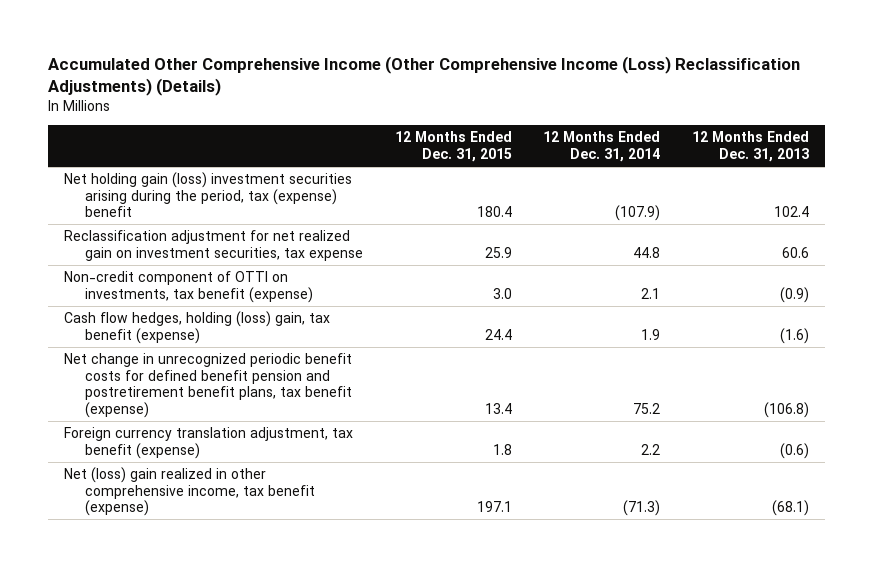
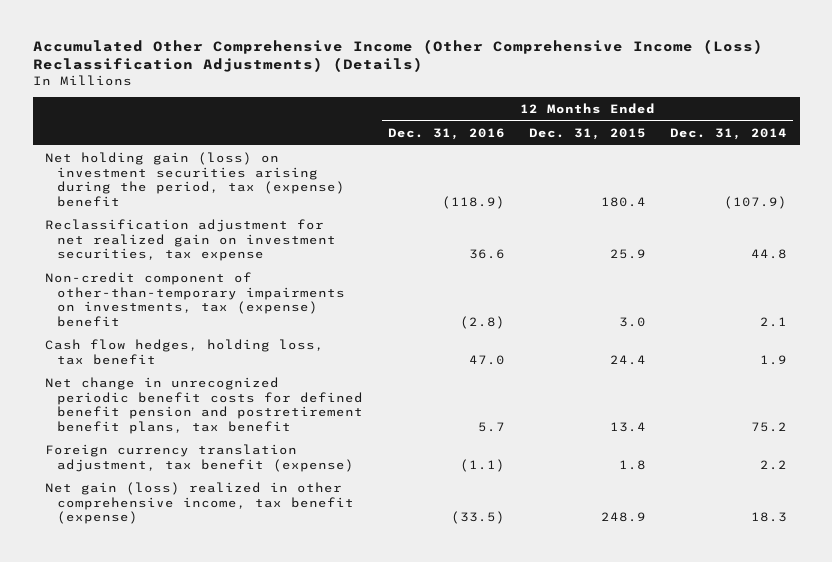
[692,131,810,163] 12 Months Ended Dec. 31, 2013 -> none
none -> [387,127,505,140] Dec. 31, 2016
[64,172,353,218] Net holding gain (loss) investment securities arising during the period, tax (expense) benefit -> [44,152,346,207] Net holding gain (loss) on investment securities arising during the period, tax (expense) benefit
[64,271,313,303] Non-credit component of OTTI on investments, tax benefit (expense) -> [44,272,346,327] Non-credit component of other-than-temporary impairments on investments, tax (expense) benefit
[64,311,331,344] Cash flow hedges, holding (loss) gain, tax benefit (expense) -> [44,339,324,365] Cash flow hedges, holding loss, tax benefit
[64,353,353,418] Net change in unrecognized periodic benefit costs for defined benefit pension and postretirement benefit plans, tax benefit (expense) -> [44,377,364,434] Net change in unrecognized periodic benefit costs for defined benefit pension and postretirement benefit plans, tax benefit
[64,467,315,517] Net (loss) gain realized in other comprehensive income, tax benefit (expense) -> [44,482,355,525] Net gain (loss) realized in other comprehensive income, tax benefit (expense)
[476,501,512,513] 197.1 -> [601,512,647,523] 248.9
[623,500,661,517] (71.3) -> [751,512,788,523] 18.3

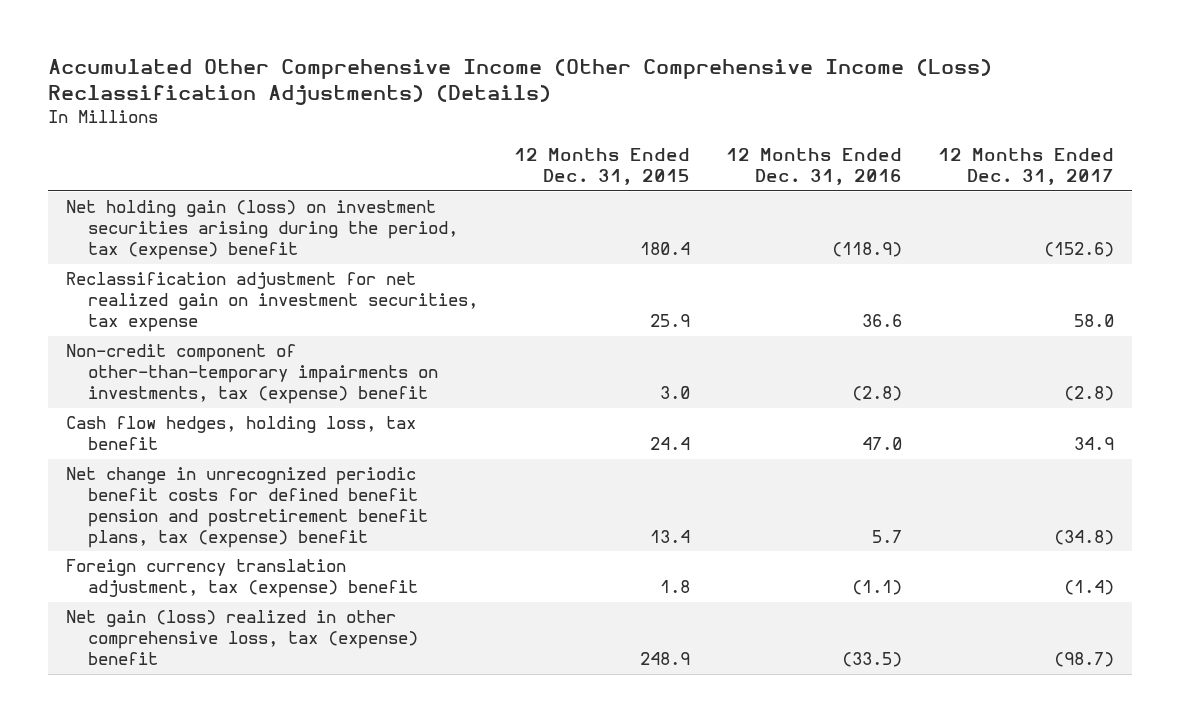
[670,127,788,140] Dec. 31, 2014 -> none
none -> [937,148,1114,185] 12 Months Ended Dec. 31, 2017
[44,377,364,434] Net change in unrecognized periodic benefit costs for defined benefit pension and postretirement benefit plans, tax benefit -> [65,467,429,548] Net change in unrecognized periodic benefit costs for defined benefit pension and postretirement benefit plans, tax (expense) benefit
[44,444,355,472] Foreign currency translation adjustment, tax benefit (expense) -> [65,559,419,599] Foreign currency translation adjustment, tax (expense) benefit
[44,482,355,525] Net gain (loss) realized in other comprehensive income, tax benefit (expense) -> [65,610,419,666] Net gain (loss) realized in other comprehensive loss, tax (expense) benefit

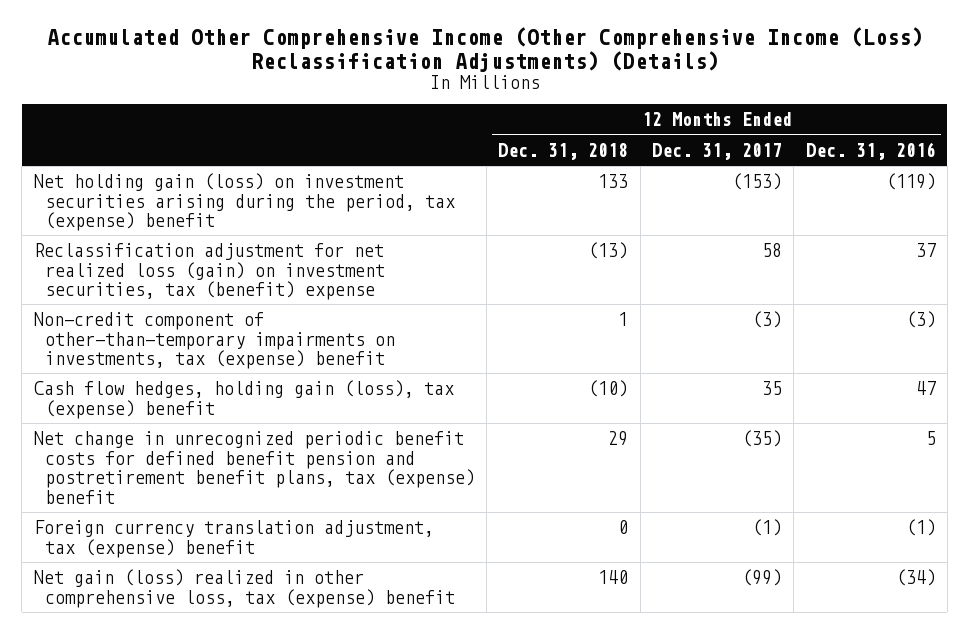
[514,148,691,185] 12 Months Ended Dec. 31, 2015 -> none
none -> [498,142,629,160] Dec. 31, 2018
[832,242,903,258] (118.9) -> [885,173,936,191] (119)
[1043,242,1114,258] (152.6) -> [731,173,782,191] (153)
[65,272,479,333] Reclassification adjustment for net realized gain on investment securities, tax expense -> [33,243,385,301] Reclassification adjustment for net realized loss (gain) on investment securities, tax (benefit) expense
[862,314,903,328] 36.6 -> [915,243,936,258] 37
[1073,314,1114,328] 58.0 -> [761,243,782,258] 58
[852,386,903,402] (2.8) -> [905,311,936,329] (3)
[1063,386,1114,402] (2.8) -> [751,311,782,329] (3)
[65,416,416,451] Cash flow hedges, holding loss, tax benefit -> [33,380,454,419] Cash flow hedges, holding gain (loss), tax (expense) benefit
[862,437,903,451] 47.0 -> [915,381,936,396] 47
[1073,437,1114,451] 34.9 -> [761,381,782,396] 35
[872,529,903,543] 5.7 -> [925,431,936,446] 5
[1053,529,1114,545] (34.8) -> [741,430,782,448] (35)
[852,580,903,596] (1.1) -> [905,519,936,537] (1)
[1063,580,1114,596] (1.4) -> [751,519,782,537] (1)
[842,652,903,668] (33.5) -> [895,569,936,587] (34)
[1053,652,1114,668] (98.7) -> [741,569,782,587] (99)

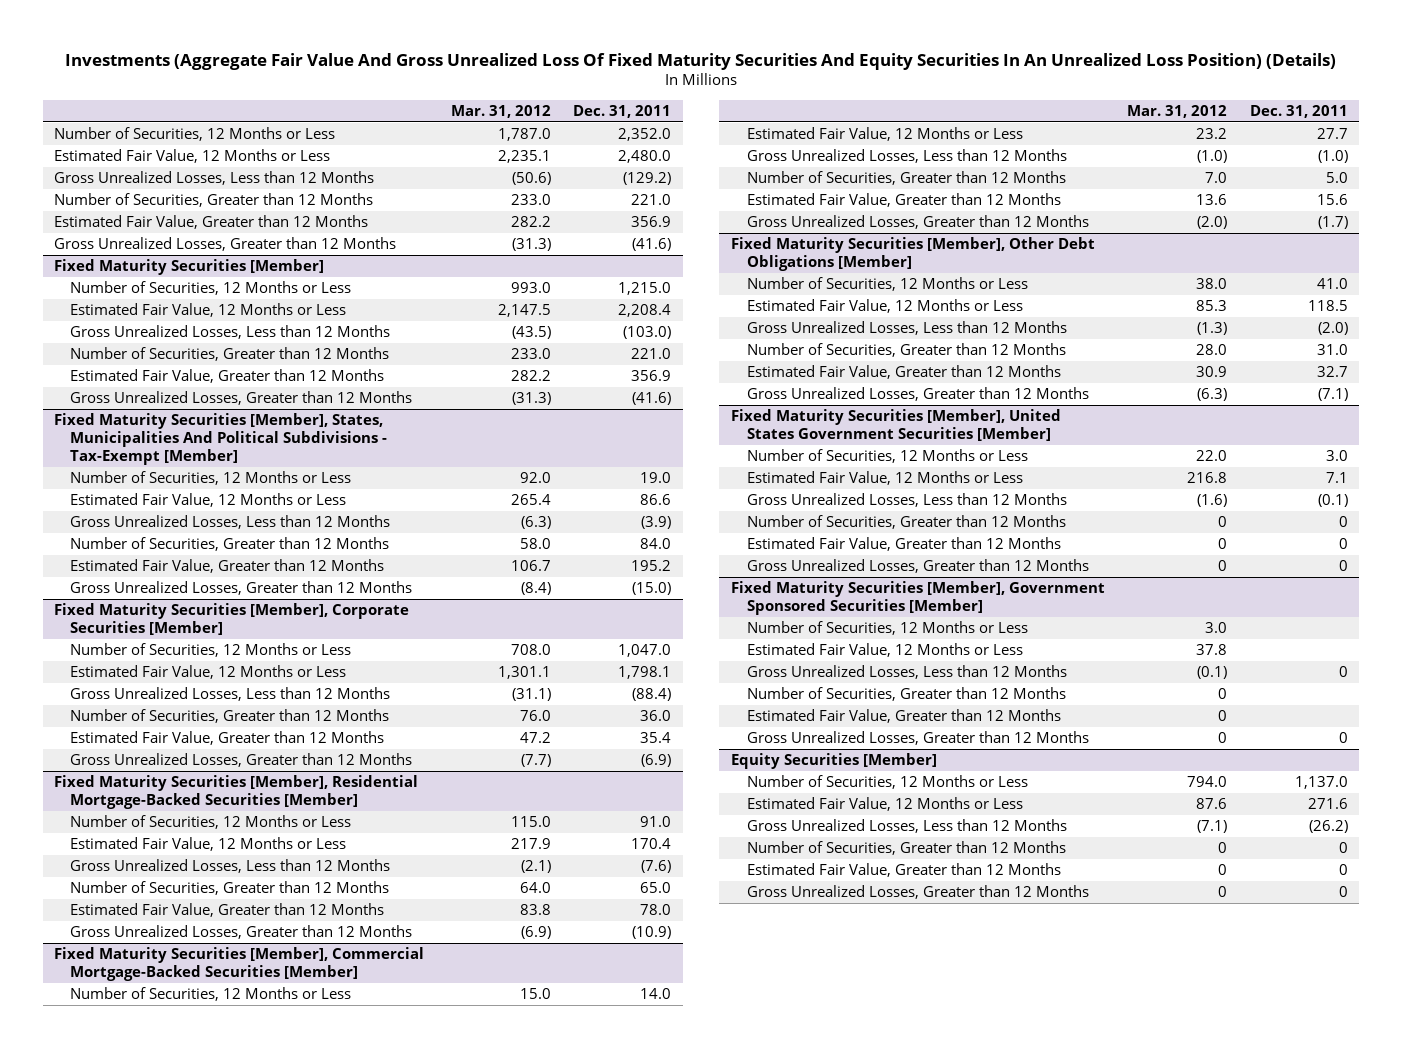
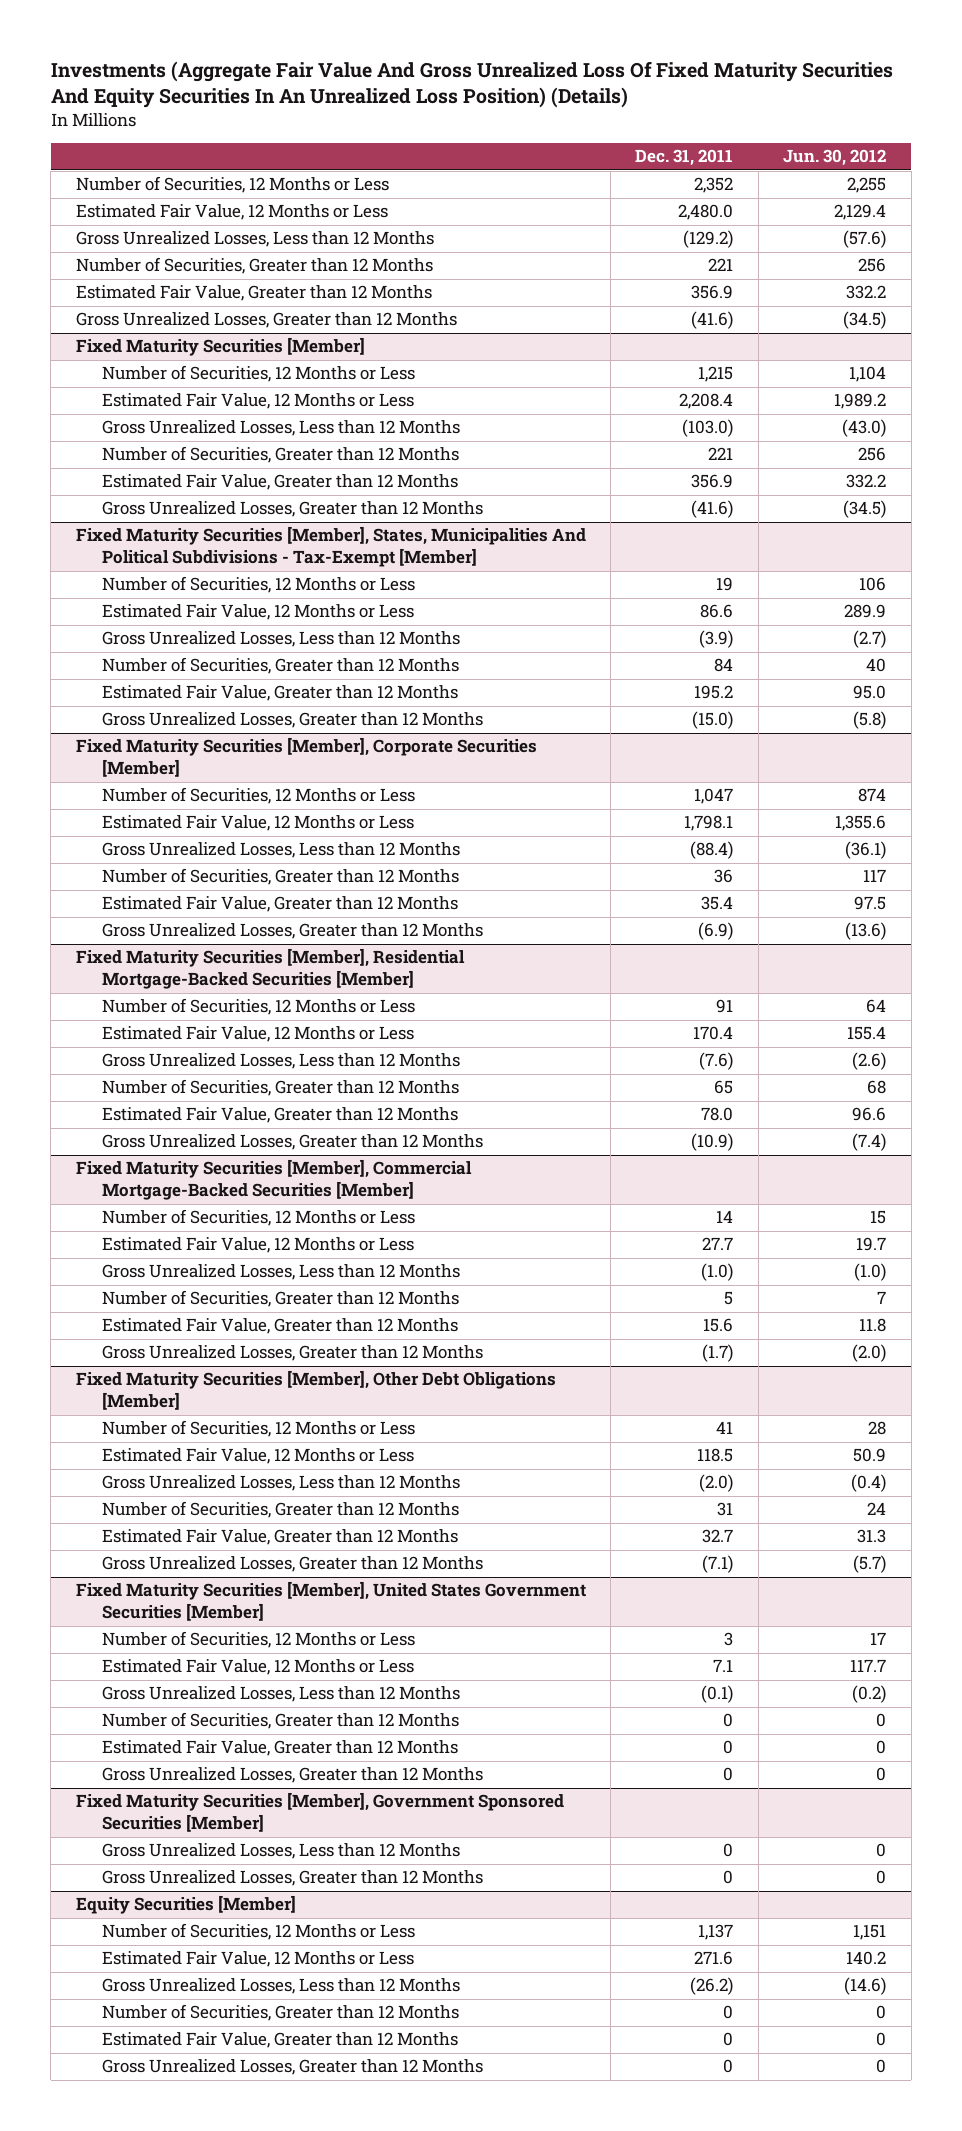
[450,105,551,119] Mar. 31, 2012 -> none
none -> [783,149,887,167] Jun. 30, 2012
[618,128,672,142] 2,352.0 -> [694,177,734,194] 2,352
[631,194,672,206] 221.0 -> [708,258,734,272] 221
[618,282,672,296] 1,215.0 -> [698,366,734,383] 1,215
[631,348,672,360] 221.0 -> [708,447,734,461] 221
[640,472,672,484] 19.0 -> [716,577,734,592] 19
[640,538,672,550] 84.0 -> [714,658,734,673] 84
[618,644,672,658] 1,047.0 -> [694,788,734,805] 1,047
[640,710,672,722] 36.0 -> [714,869,734,884] 36
[640,816,672,828] 91.0 -> [716,999,734,1014] 91
[640,882,672,894] 65.0 -> [714,1080,734,1095] 65
[640,988,672,1000] 14.0 -> [716,1210,734,1224] 14
[1325,172,1348,184] 5.0 -> [724,1291,734,1306] 5
[1316,278,1348,290] 41.0 -> [716,1421,734,1435] 41
[1316,344,1348,356] 31.0 -> [717,1502,734,1517] 31
[1325,450,1348,462] 3.0 -> [724,1632,734,1647] 3
[746,621,1028,636] Number of Securities, 12 Months or Less -> none
[746,643,1023,658] Estimated Fair Value, 12 Months or Less -> none
[746,687,1066,702] Number of Securities, Greater than 12 Months -> none
[746,709,1061,724] Estimated Fair Value, Greater than 12 Months -> none
[1294,776,1348,790] 1,137.0 -> [698,1924,734,1941] 1,137

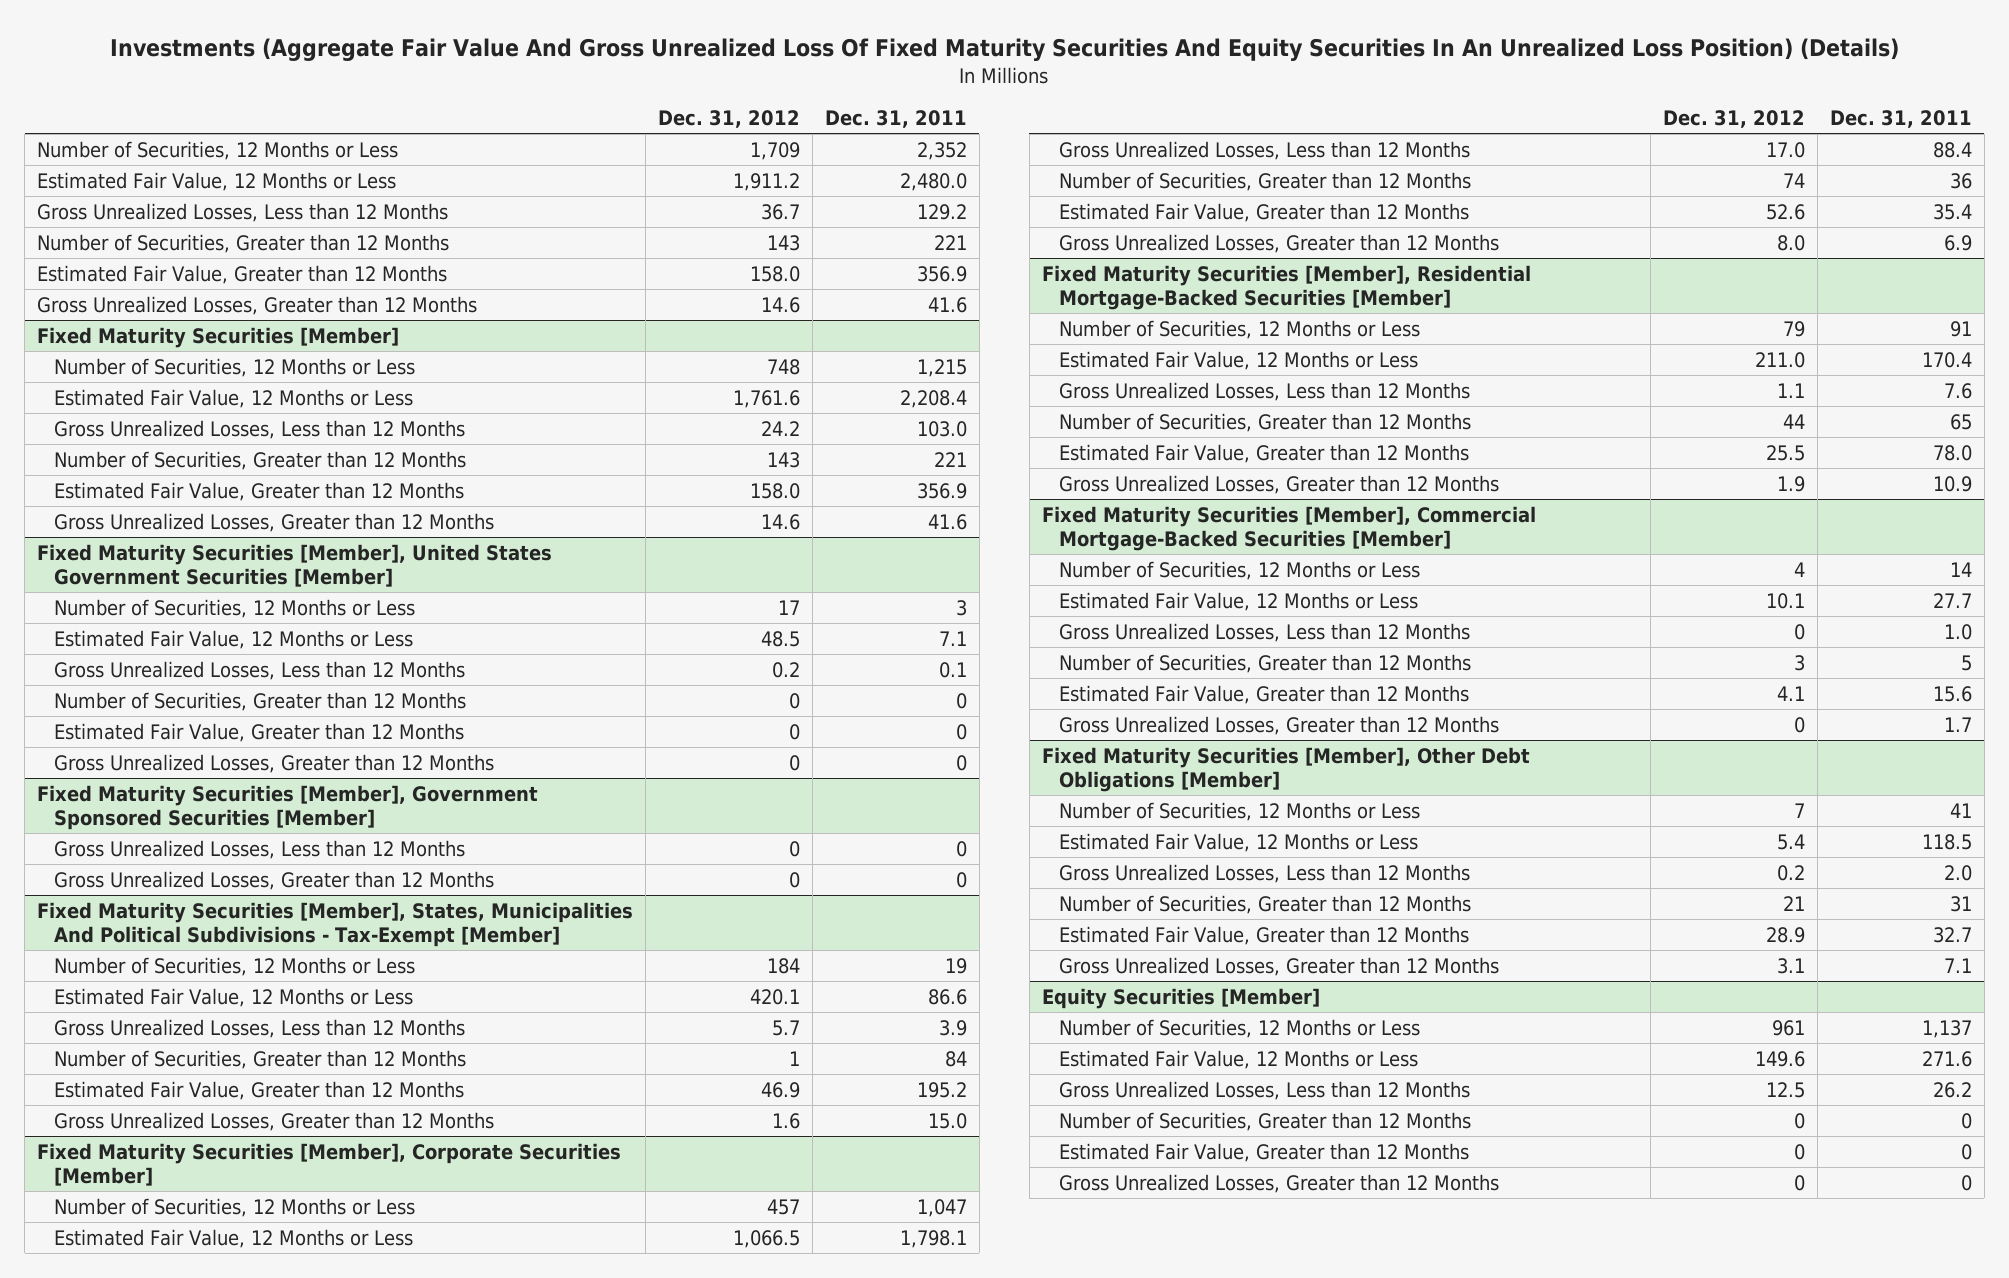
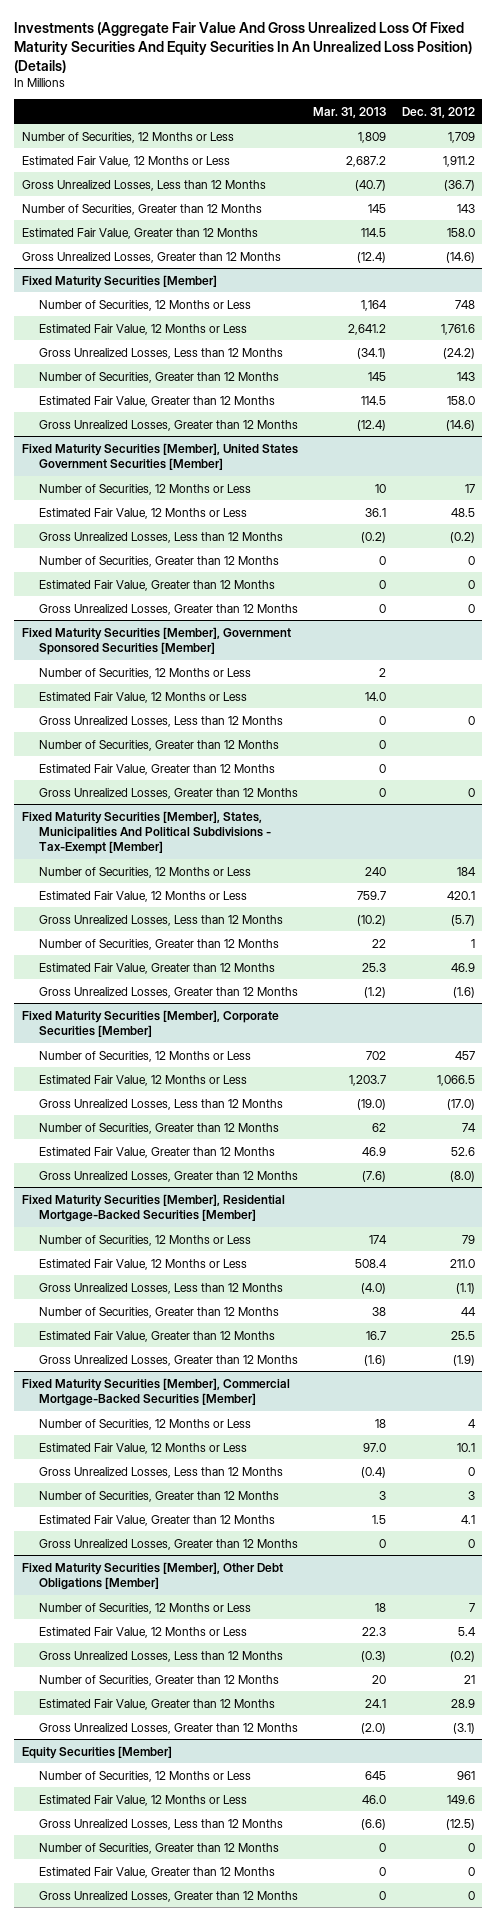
[824,110,967,129] Dec. 31, 2011 -> none
none -> [313,106,387,118] Mar. 31, 2013
[760,203,800,220] 36.7 -> [443,179,475,191] (36.7)
[760,296,800,313] 14.6 -> [445,251,475,263] (14.6)
[760,420,800,436] 24.2 -> [442,347,475,359] (24.2)
[760,513,800,530] 14.6 -> [445,419,475,431] (14.6)
[771,661,800,678] 0.2 -> [449,531,475,543] (0.2)
none -> [39,667,252,679] Number of Securities, 12 Months or Less
none -> [39,691,248,703] Estimated Fair Value, 12 Months or Less
none -> [39,739,280,751] Number of Securities, Greater than 12 Months
none -> [39,763,276,775] Estimated Fair Value, Greater than 12 Months
[771,1019,800,1036] 5.7 -> [450,914,475,926] (5.7)
[771,1112,800,1129] 1.6 -> [452,986,475,998] (1.6)
[1765,141,1805,158] 17.0 -> [446,1098,475,1110] (17.0)
[1776,234,1805,251] 8.0 -> [449,1170,475,1182] (8.0)
[1776,382,1805,398] 1.1 -> [455,1282,475,1294] (1.1)
[1776,475,1805,492] 1.9 -> [452,1354,475,1366] (1.9)
[1776,864,1805,881] 0.2 -> [449,1650,475,1662] (0.2)
[1776,957,1805,974] 3.1 -> [452,1722,475,1734] (3.1)
[1765,1081,1805,1098] 12.5 -> [445,1818,475,1830] (12.5)

